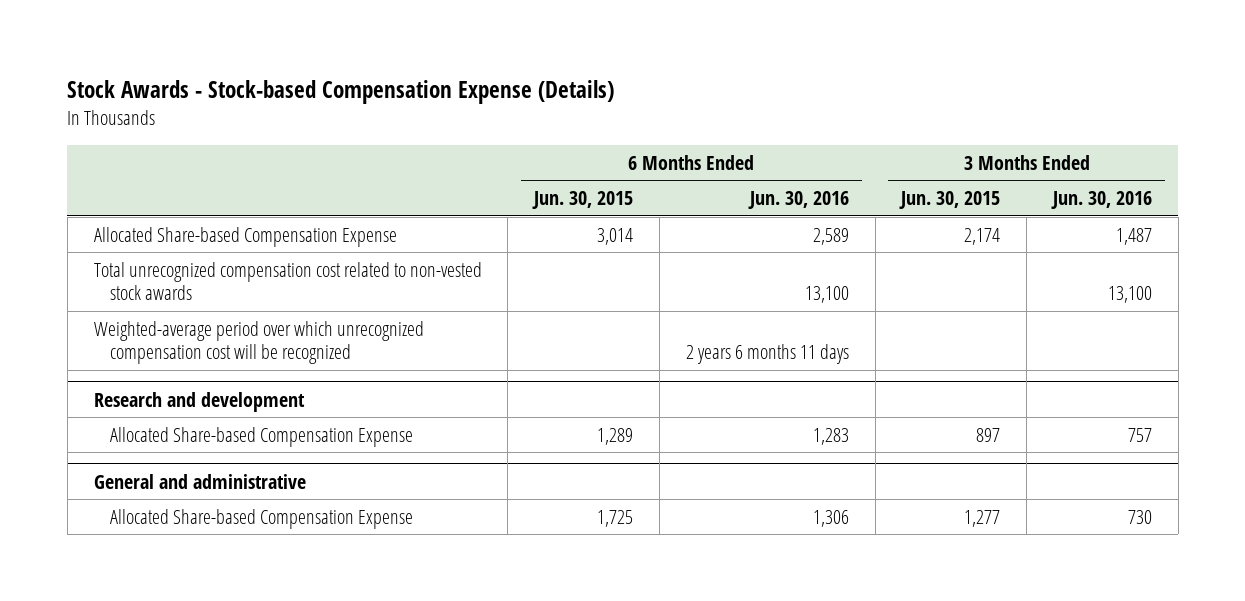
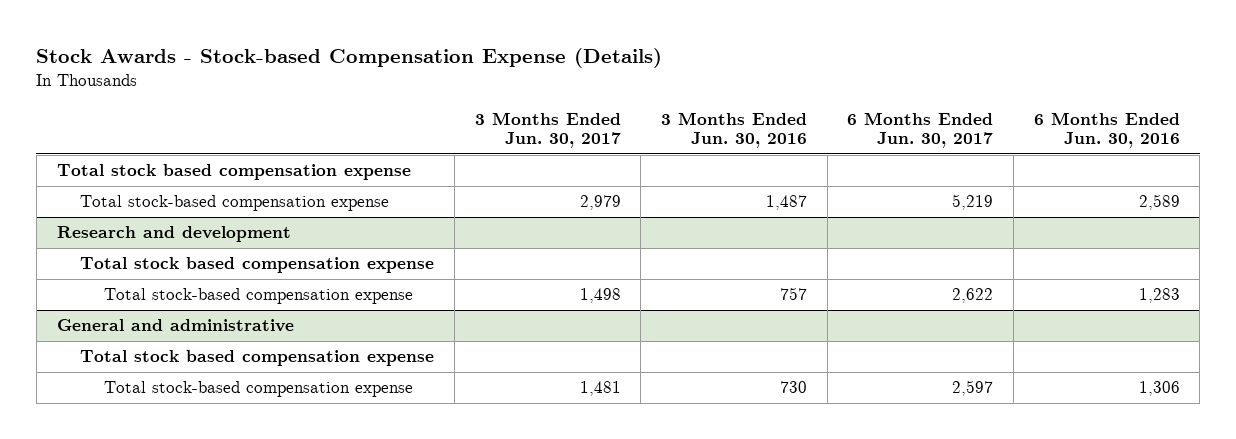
[532,191,634,210] Jun. 30, 2015 -> none
[899,191,1001,210] Jun. 30, 2015 -> none
none -> [474,111,621,149] 3 Months Ended Jun. 30, 2017
none -> [847,111,994,149] 6 Months Ended Jun. 30, 2017
[93,261,482,301] Total unrecognized compensation cost related to non-vested stock awards -> none
[93,320,424,365] Weighted-average period over which unrecognized compensation cost will be recognized -> none
none -> [56,164,411,181] Total stock based compensation expense
[93,226,397,247] Allocated Share-based Compensation Expense -> [80,195,390,212] Total stock-based compensation expense
none -> [80,257,435,274] Total stock based compensation expense
[110,426,414,447] Allocated Share-based Compensation Expense -> [104,288,414,305] Total stock-based compensation expense
none -> [80,350,435,367] Total stock based compensation expense
[110,508,414,529] Allocated Share-based Compensation Expense -> [104,381,414,398] Total stock-based compensation expense

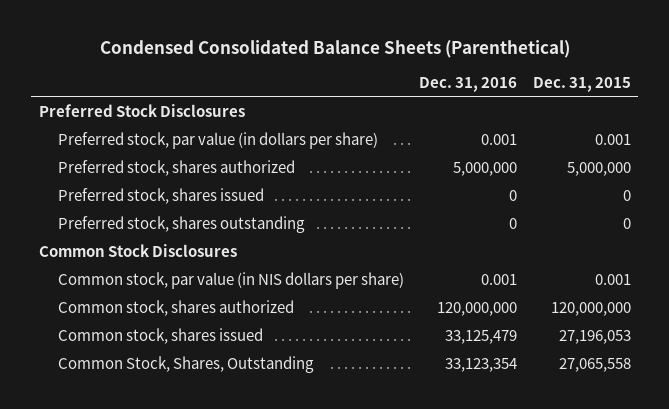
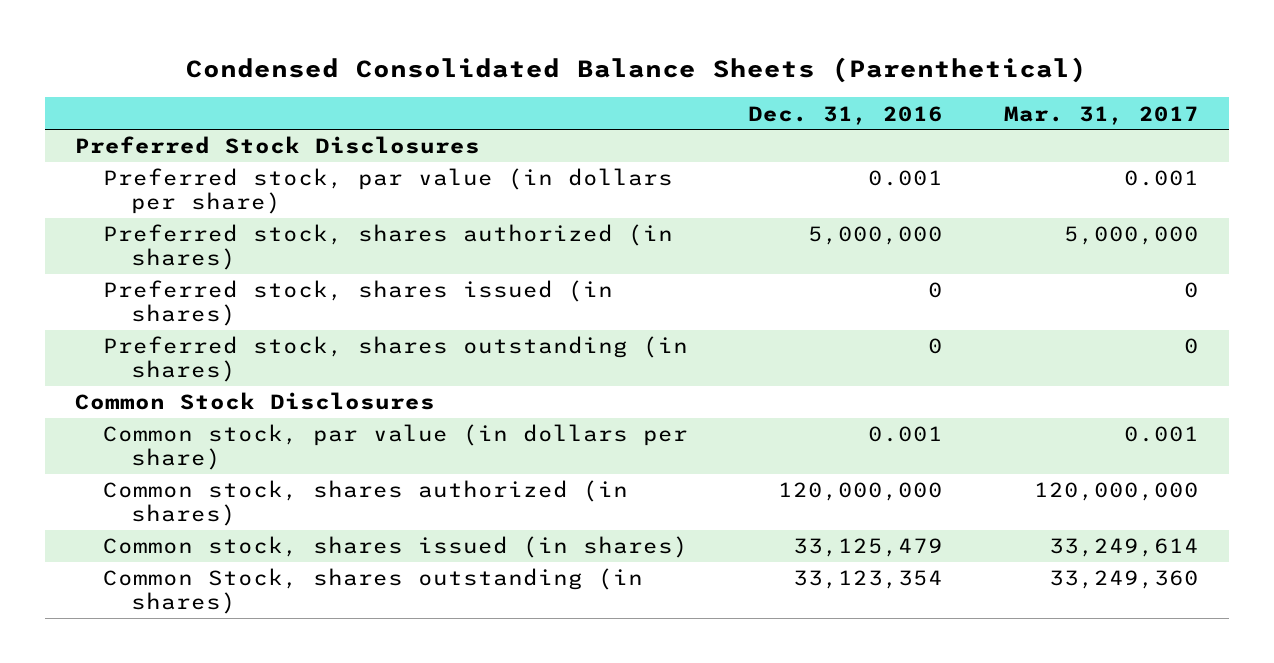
[532,77,631,93] Dec. 31, 2015 -> none
none -> [1003,105,1199,125] Mar. 31, 2017
[57,160,295,177] Preferred stock, shares authorized -> [103,224,674,271] Preferred stock, shares authorized (in shares)
[57,188,264,205] Preferred stock, shares issued -> [103,280,614,327] Preferred stock, shares issued (in shares)
[57,216,305,234] Preferred stock, shares outstanding -> [103,336,689,383] Preferred stock, shares outstanding (in shares)
[57,272,404,290] Common stock, par value (in NIS dollars per share) -> [103,424,689,471] Common stock, par value (in dollars per share)
[57,300,294,317] Common stock, shares authorized -> [103,480,629,527] Common stock, shares authorized (in shares)
[57,328,263,345] Common stock, shares issued -> [103,536,689,559] Common stock, shares issued (in shares)
[57,356,314,374] Common Stock, Shares, Outstanding -> [103,568,644,615] Common Stock, shares outstanding (in shares)

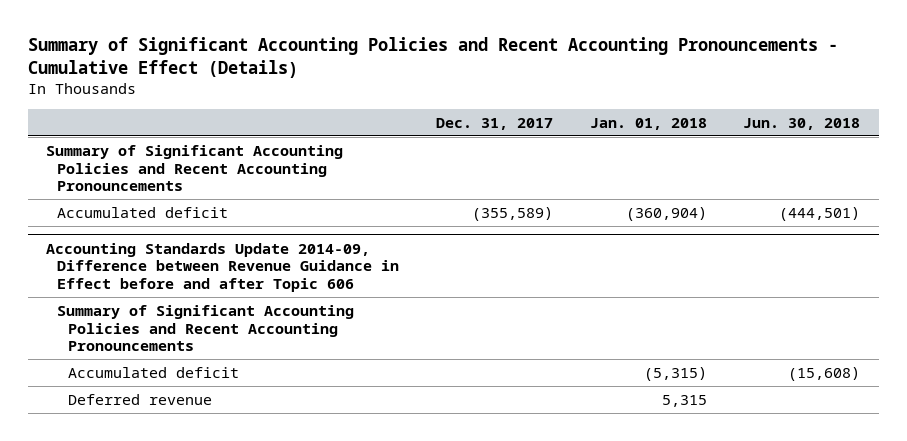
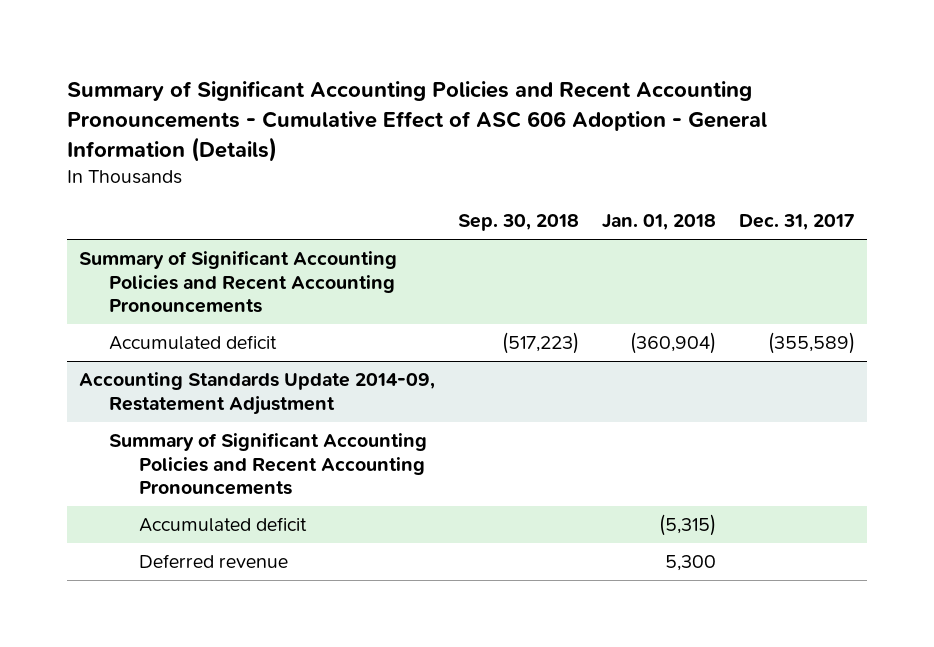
[28,36,839,78] Summary of Significant Accounting Policies and Recent Accounting Pronouncements - Cumulative Effect (Details) -> [67,80,768,162] Summary of Significant Accounting Policies and Recent Accounting Pronouncements - Cumulative Effect of ASC 606 Adoption - General Information (Details)
[743,117,861,130] Jun. 30, 2018 -> none
none -> [457,214,579,232] Sep. 30, 2018
[46,242,400,292] Accounting Standards Update 2014-09, Difference between Revenue Guidance in Effect before and after Topic 606 -> none
none -> [78,372,435,415] Accounting Standards Update 2014-09, Restatement Adjustment
[661,394,707,407] 5,315 -> [665,555,717,572] 5,300

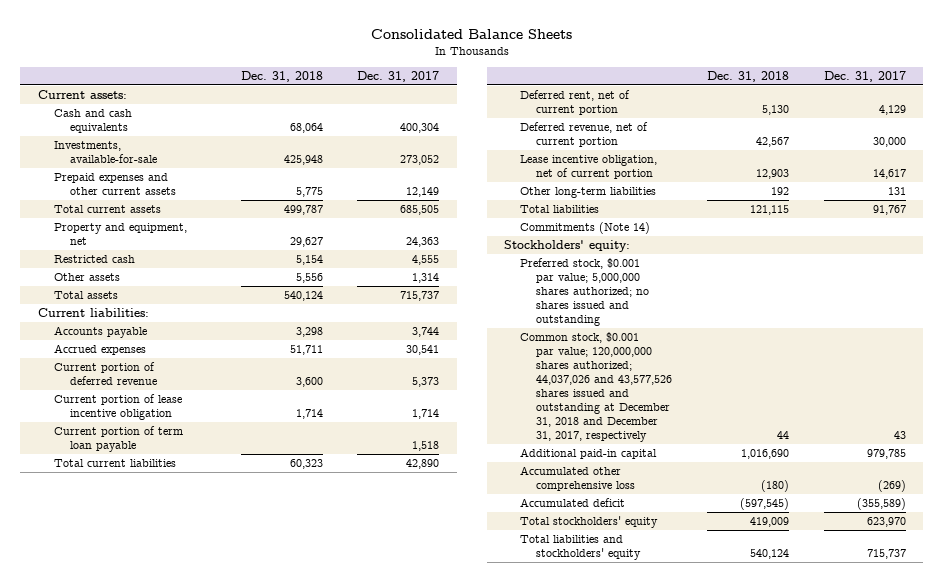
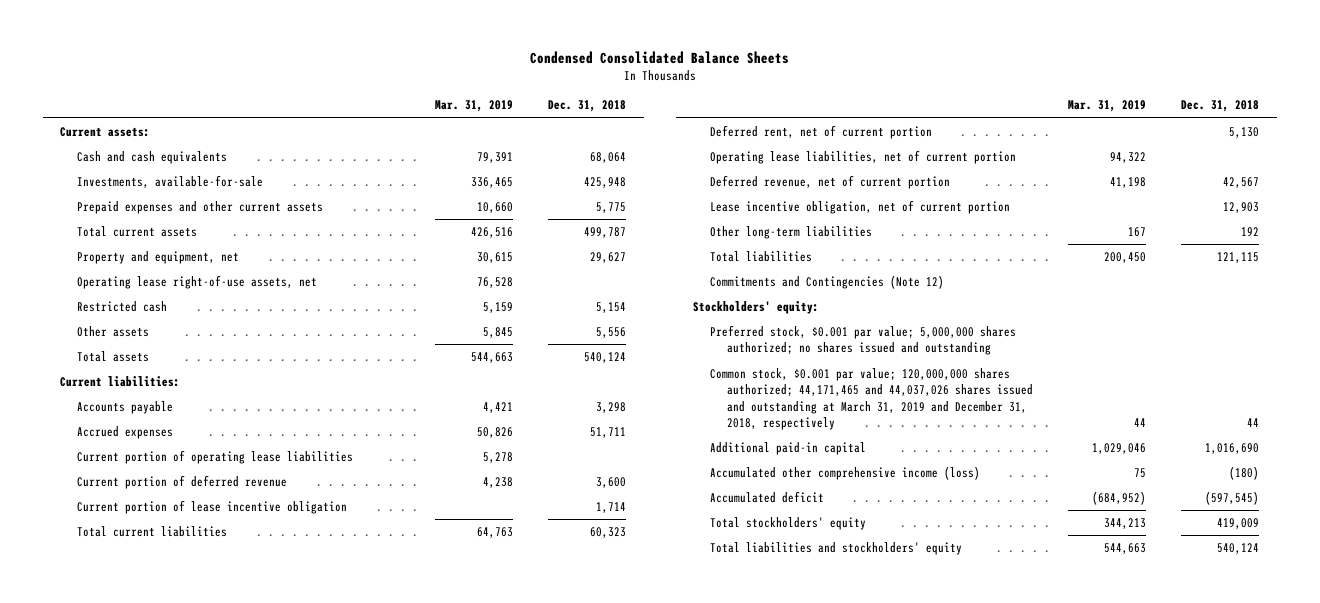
[370,28,572,39] Consolidated Balance Sheets -> [529,50,789,64] Condensed Consolidated Balance Sheets
[357,70,440,82] Dec. 31, 2017 -> none
none -> [435,100,514,113] Mar. 31, 2019
none -> [77,275,318,290] Operating lease right-of-use assets, net
none -> [77,450,354,465] Current portion of operating lease liabilities
[53,426,183,453] Current portion of term loan payable -> none
none -> [710,150,1017,165] Operating lease liabilities, net of current portion
[520,222,651,235] Commitments (Note 14) -> [710,275,945,290] Commitments and Contingencies (Note 12)
[520,332,673,443] Common stock, $0.001 par value; 120,000,000 shares authorized; 44,037,026 and 43,577,526 shares issued and outstanding at December 31, 2018 and December 31, 2017, respectively -> [710,368,1033,431] Common stock, $0.001 par value; 120,000,000 shares authorized; 44,171,465 and 44,037,026 shares issued and outstanding at March 31, 2019 and December 31, 2018, respectively
[520,466,636,492] Accumulated other comprehensive loss -> [710,466,981,481] Accumulated other comprehensive income (loss)

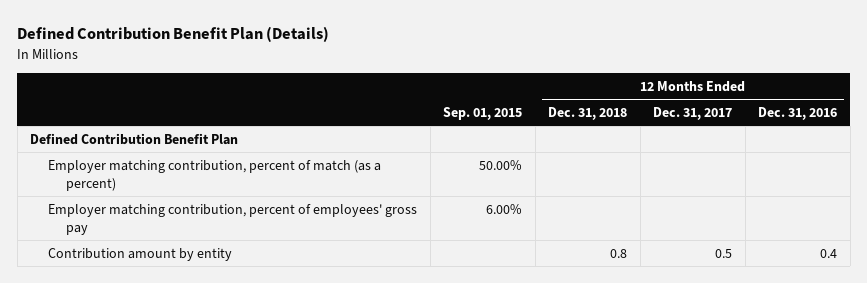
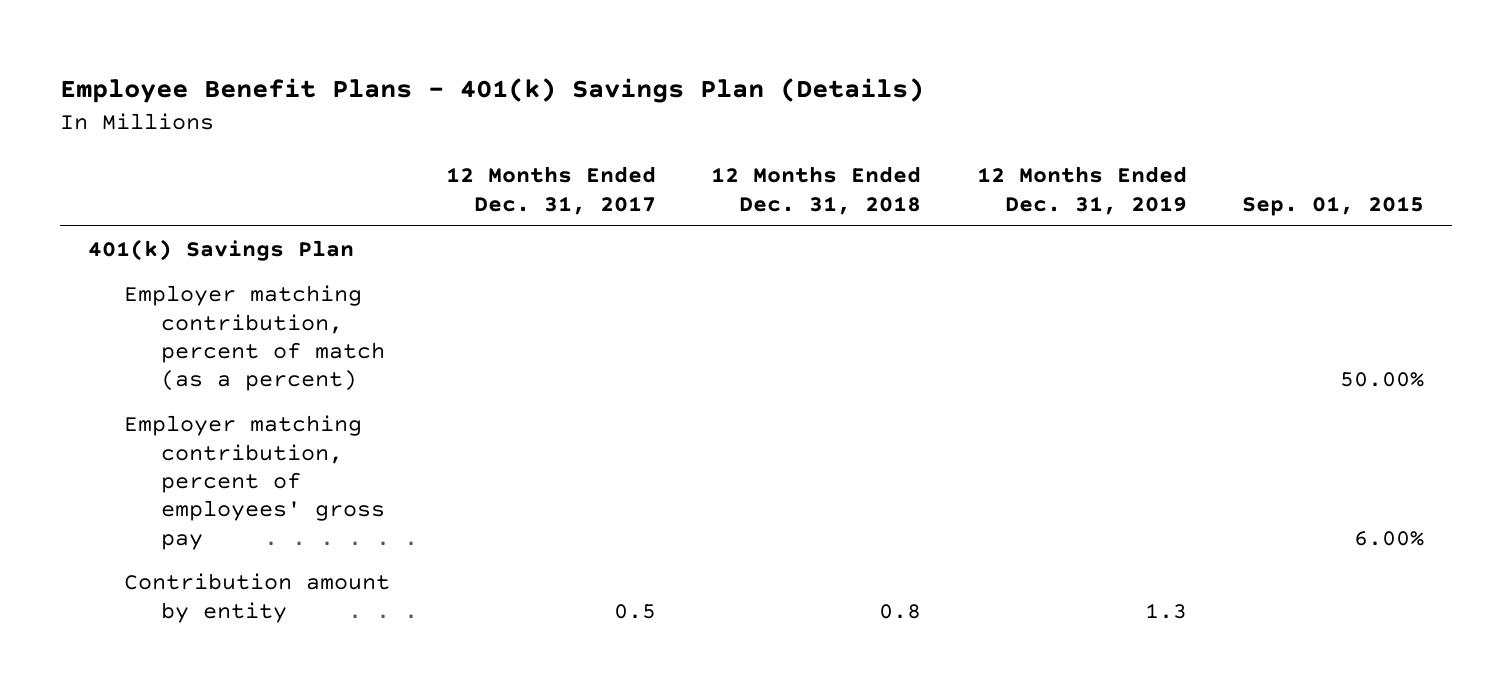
[17,26,330,43] Defined Contribution Benefit Plan (Details) -> [60,78,925,104] Employee Benefit Plans - 401(k) Savings Plan (Details)
[758,106,838,120] Dec. 31, 2016 -> none
none -> [976,166,1187,215] 12 Months Ended Dec. 31, 2019
[30,132,239,145] Defined Contribution Benefit Plan -> [88,239,355,262] 401(k) Savings Plan

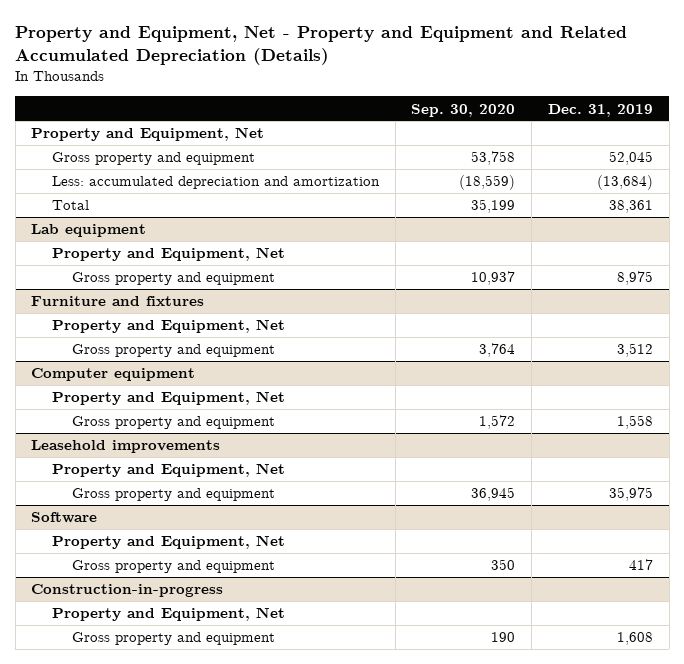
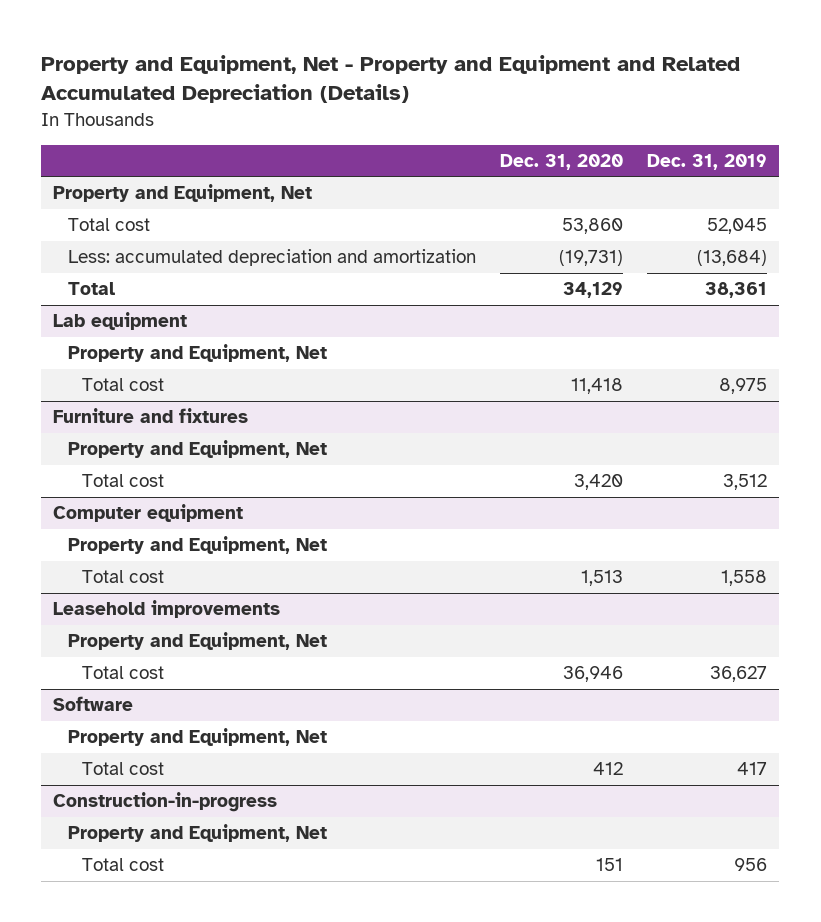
[411,103,516,117] Sep. 30, 2020 -> none
none -> [500,153,624,170] Dec. 31, 2020
[51,152,255,166] Gross property and equipment -> [67,218,150,232] Total cost
[72,272,276,286] Gross property and equipment -> [82,378,165,392] Total cost
[72,344,276,358] Gross property and equipment -> [82,474,165,488] Total cost
[72,416,276,430] Gross property and equipment -> [82,570,165,584] Total cost
[72,488,276,502] Gross property and equipment -> none
none -> [82,666,165,680] Total cost
[72,560,276,574] Gross property and equipment -> [82,762,165,776] Total cost
[72,632,276,646] Gross property and equipment -> none
none -> [82,858,165,872] Total cost

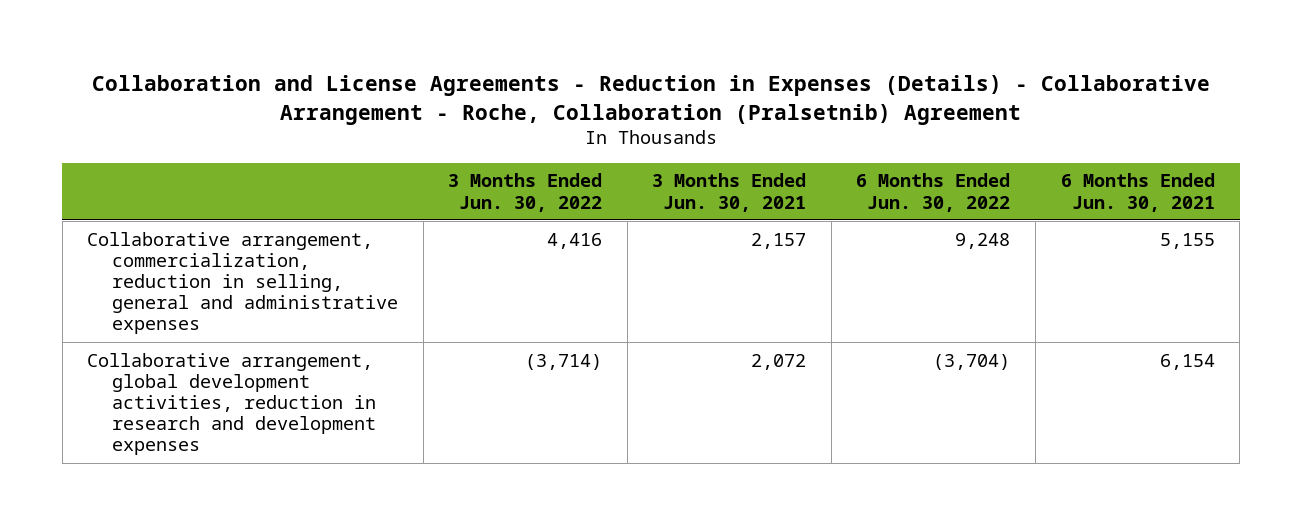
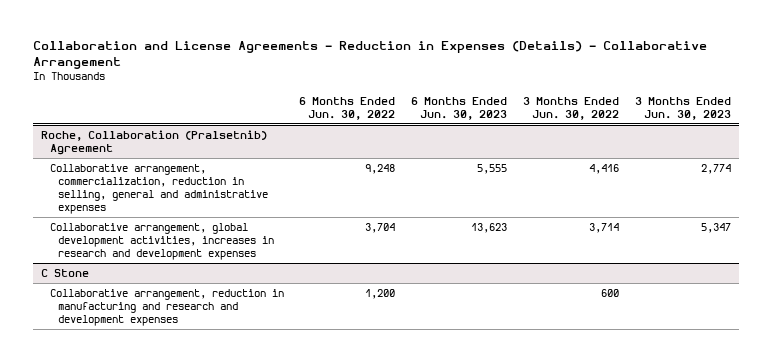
[91,74,1210,125] Collaboration and License Agreements - Reduction in Expenses (Details) - Collaborative Arrangement - Roche, Collaboration (Pralsetnib) Agreement -> [33,40,708,70] Collaboration and License Agreements - Reduction in Expenses (Details) - Collaborative Arrangement
[652,173,807,212] 3 Months Ended Jun. 30, 2021 -> none
[1060,173,1215,212] 6 Months Ended Jun. 30, 2021 -> none
none -> [411,96,508,120] 6 Months Ended Jun. 30, 2023
none -> [635,96,732,120] 3 Months Ended Jun. 30, 2023
none -> [41,129,268,155] Roche, Collaboration (Pralsetnib) Agreement
[87,352,377,456] Collaborative arrangement, global development activities, reduction in research and development expenses -> [49,222,274,260] Collaborative arrangement, global development activities, increases in research and development expenses
[525,353,603,370] (3,714) -> [589,222,620,233] 3,714
[933,353,1011,370] (3,704) -> [365,222,396,233] 3,704
none -> [41,268,90,277] C Stone
none -> [49,288,284,326] Collaborative arrangement, reduction in manufacturing and research and development expenses

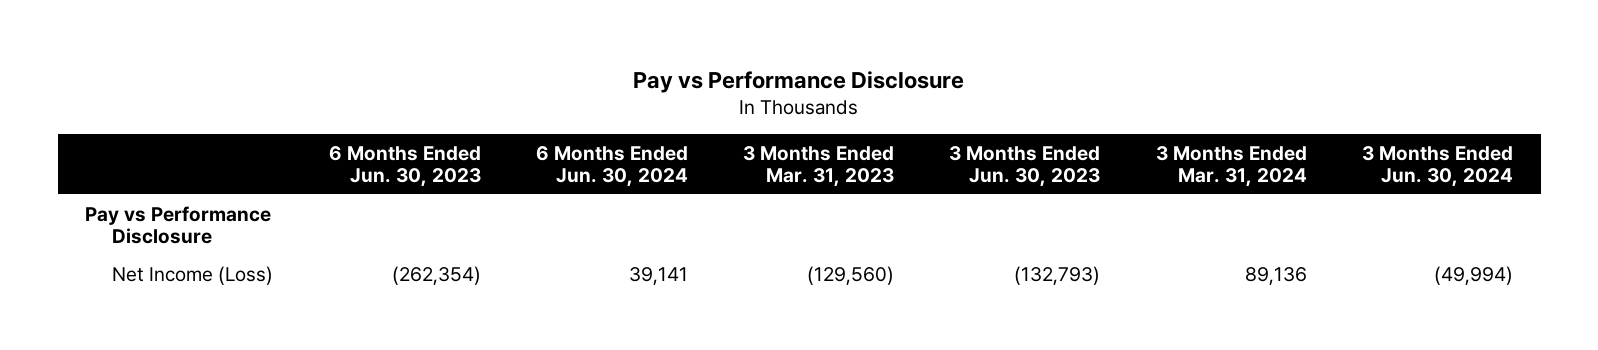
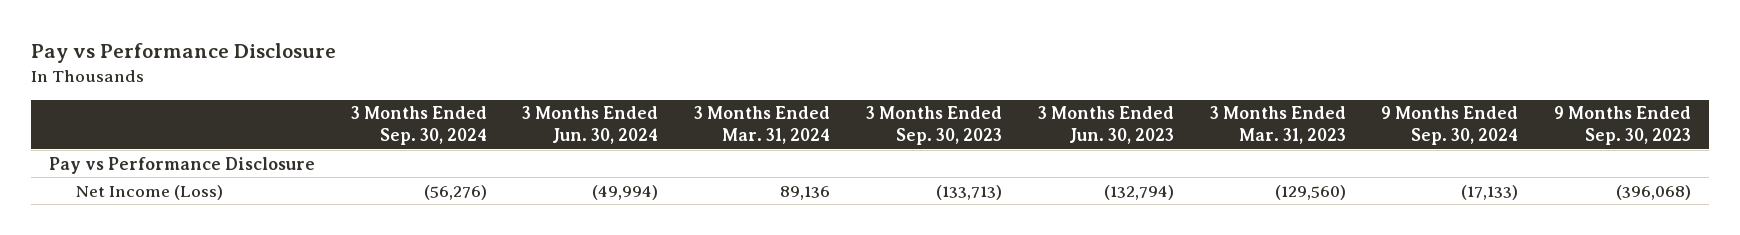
[328,145,481,188] 6 Months Ended Jun. 30, 2023 -> none
[535,145,688,188] 6 Months Ended Jun. 30, 2024 -> none
none -> [350,106,487,146] 3 Months Ended Sep. 30, 2024
none -> [866,106,1003,146] 3 Months Ended Sep. 30, 2023
none -> [1381,106,1519,146] 9 Months Ended Sep. 30, 2024
none -> [1554,106,1692,146] 9 Months Ended Sep. 30, 2023
[1014,265,1101,285] (132,793) -> [1103,184,1174,200] (132,794)

